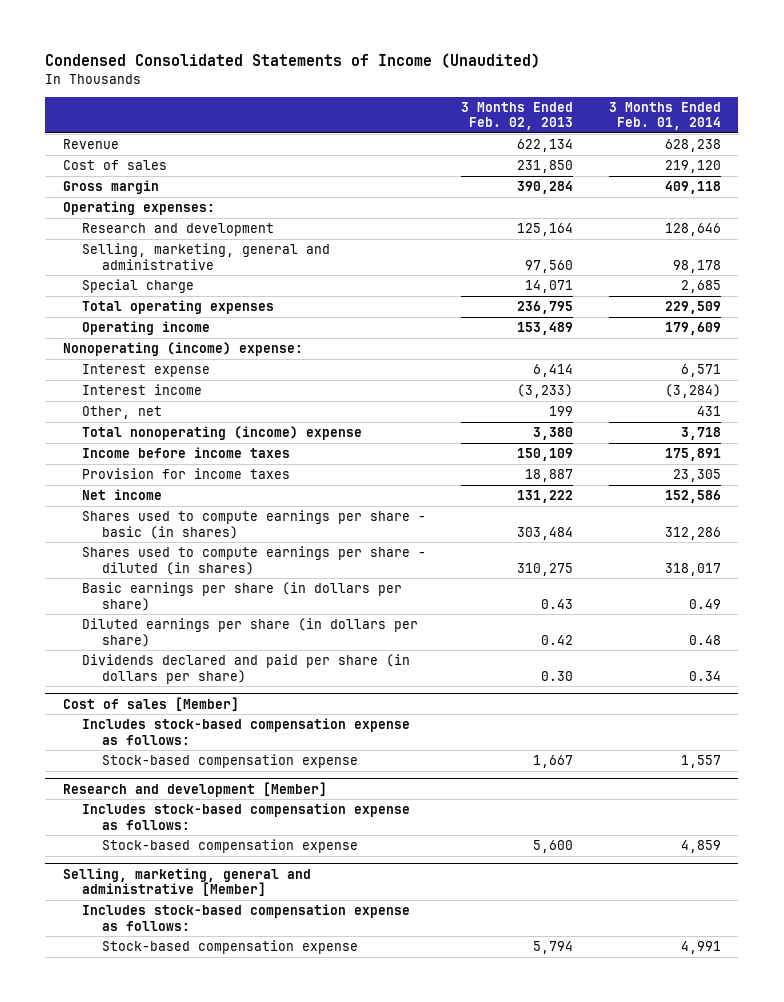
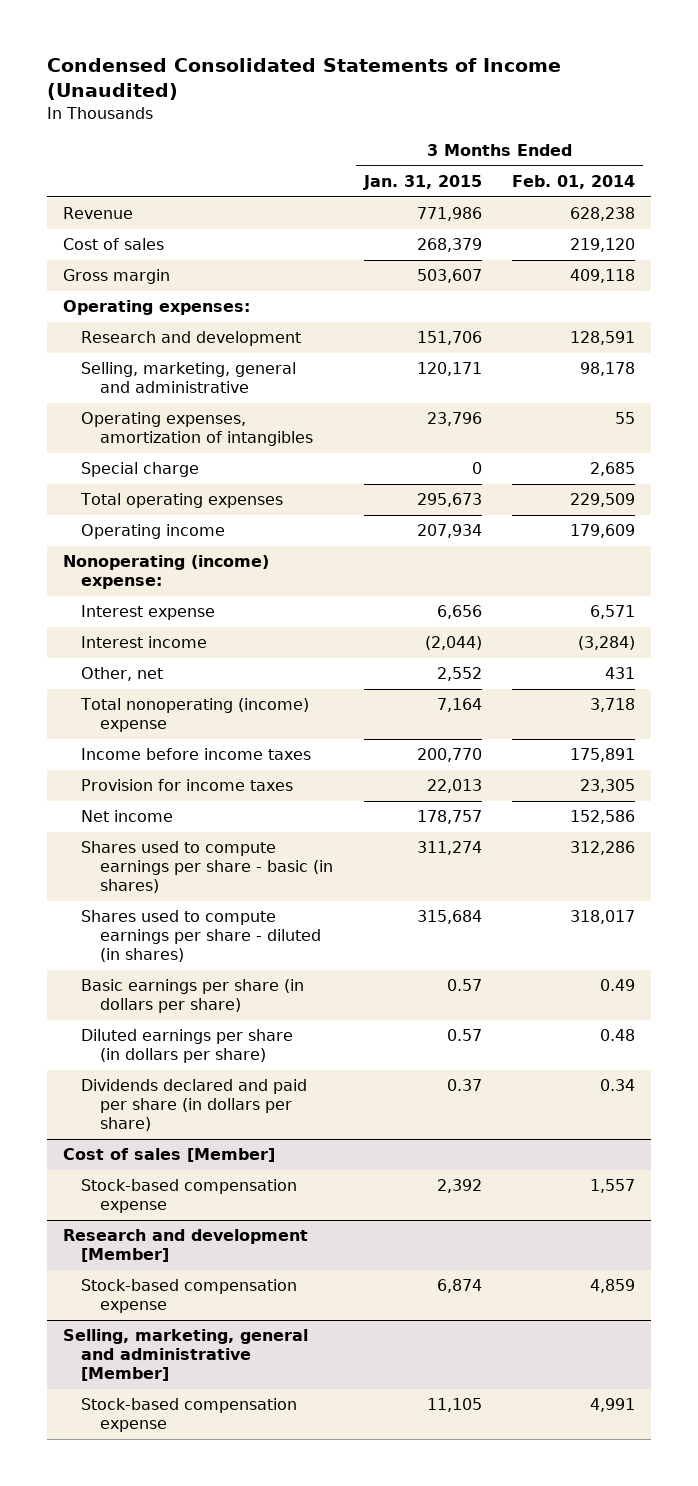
[461,101,574,131] 3 Months Ended Feb. 02, 2013 -> none
none -> [362,175,482,191] Jan. 31, 2015
[664,223,721,237] 128,646 -> [570,331,636,346] 128,591
none -> [81,412,313,447] Operating expenses, amortization of intangibles
[82,718,411,745] Includes stock-based compensation expense as follows: -> none
[82,803,411,830] Includes stock-based compensation expense as follows: -> none
[82,904,411,931] Includes stock-based compensation expense as follows: -> none

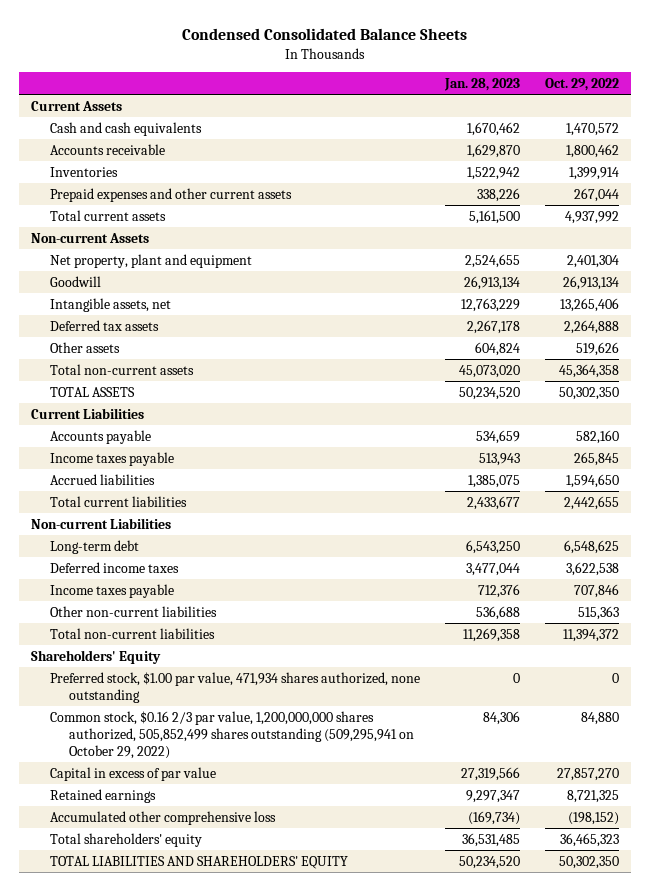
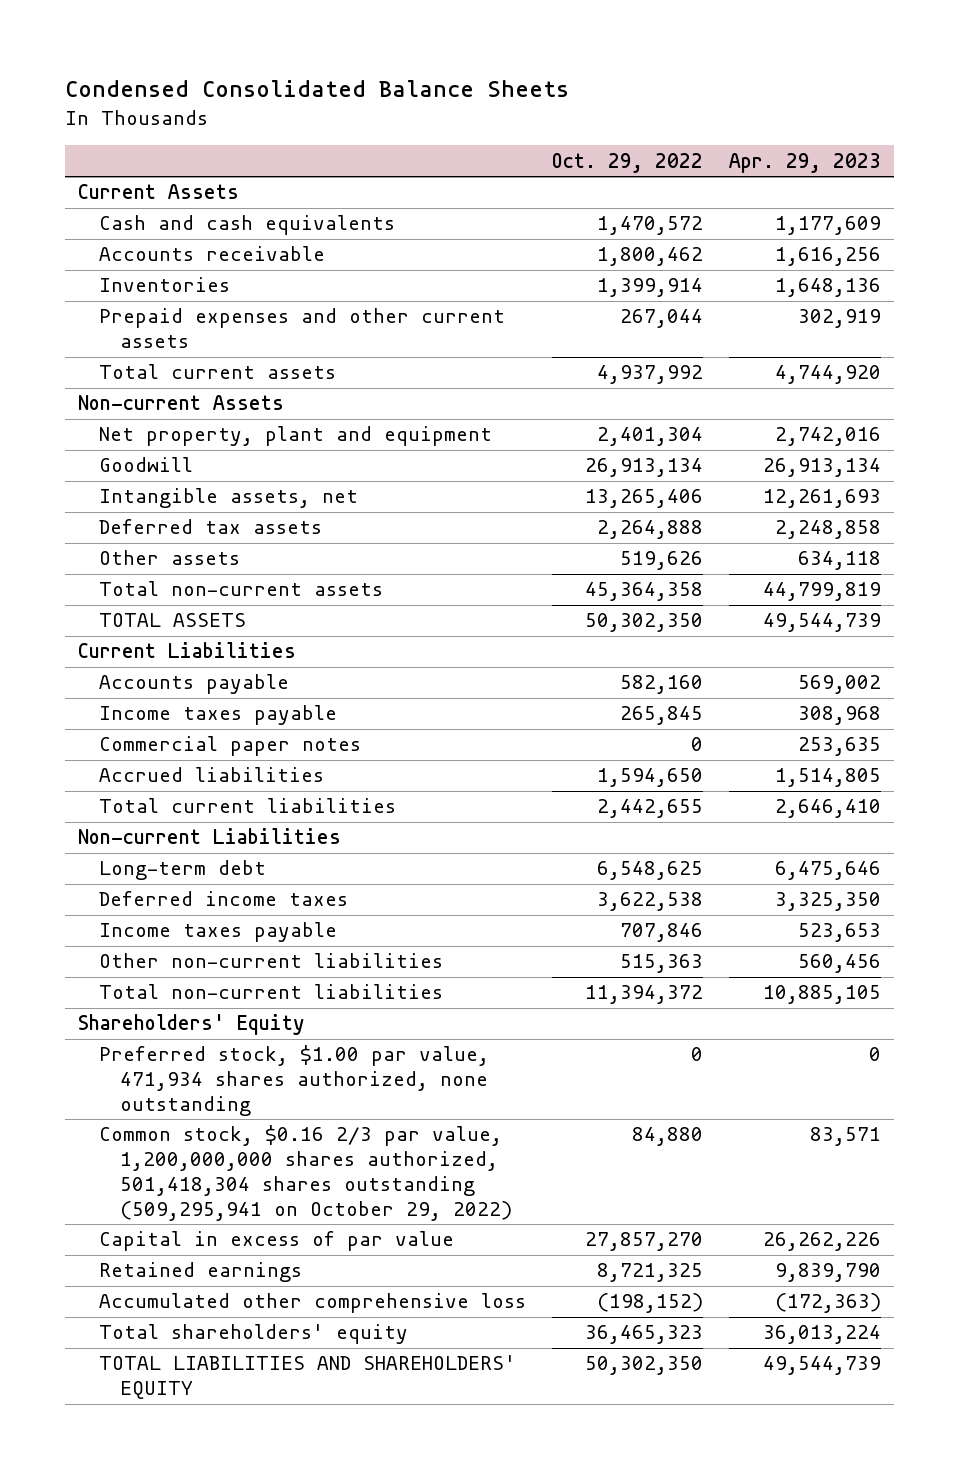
[444,77,521,91] Jan. 28, 2023 -> none
none -> [728,152,881,173] Apr. 29, 2023
none -> [99,736,362,757] Commercial paper notes
[50,710,415,760] Common stock, $0.16 2/3 par value, 1,200,000,000 shares authorized, 505,852,499 shares outstanding (509,295,941 on October 29, 2022) -> [99,1125,513,1221] Common stock, $0.16 2/3 par value, 1,200,000,000 shares authorized, 501,418,304 shares outstanding (509,295,941 on October 29, 2022)

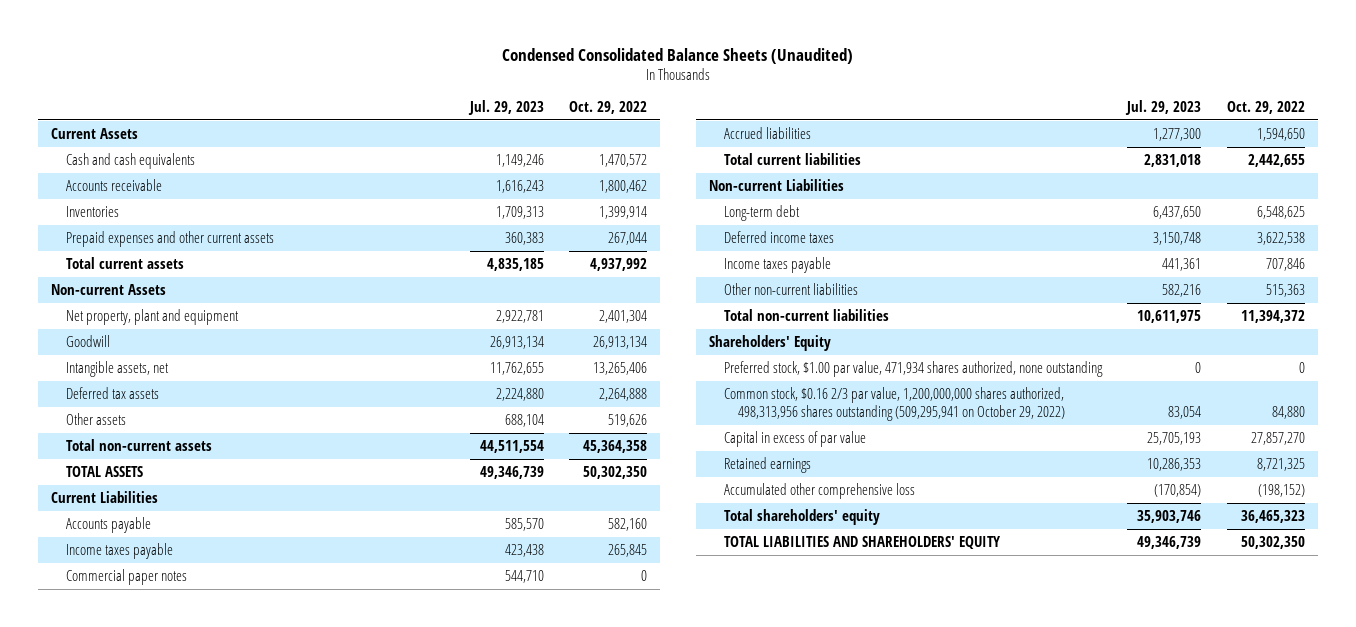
[65,80,570,98] Condensed Consolidated Balance Sheets -> [502,47,854,64] Condensed Consolidated Balance Sheets (Unaudited)
[728,152,881,173] Apr. 29, 2023 -> none
none -> [467,100,544,116] Jul. 29, 2023
[99,1125,513,1221] Common stock, $0.16 2/3 par value, 1,200,000,000 shares authorized, 501,418,304 shares outstanding (509,295,941 on October 29, 2022) -> [723,386,1066,421] Common stock, $0.16 2/3 par value, 1,200,000,000 shares authorized, 498,313,956 shares outstanding (509,295,941 on October 29, 2022)

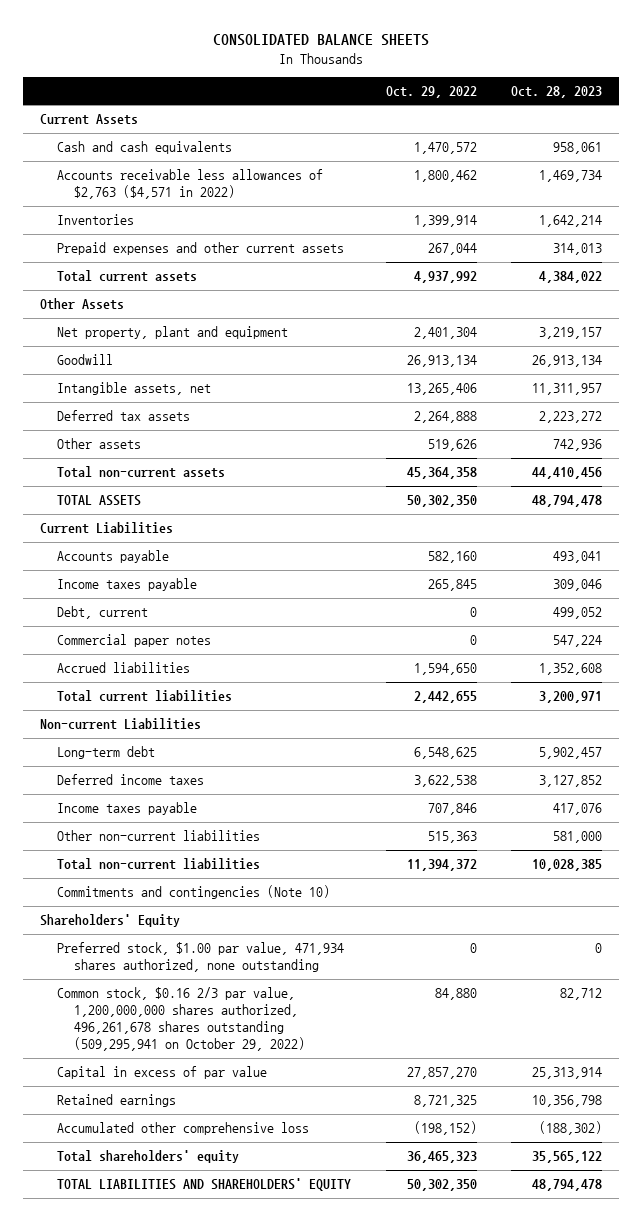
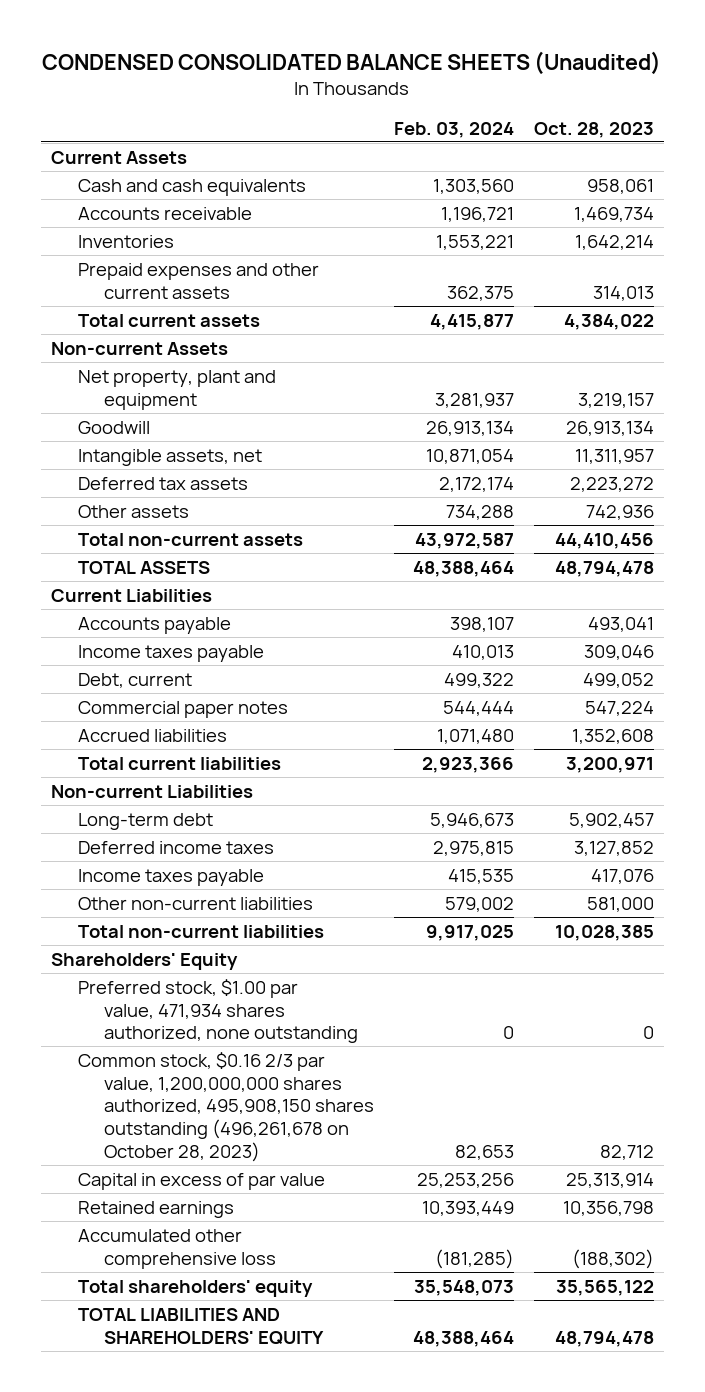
[213,34,430,47] CONSOLIDATED BALANCE SHEETS -> [42,50,662,75] CONDENSED CONSOLIDATED BALANCE SHEETS (Unaudited)
[385,85,477,98] Oct. 29, 2022 -> none
none -> [394,121,515,138] Feb. 03, 2024
[57,169,324,200] Accounts receivable less allowances of $2,763 ($4,571 in 2022) -> [77,206,252,220] Accounts receivable
[40,298,125,311] Other Assets -> [50,341,228,355] Non-current Assets
[57,885,331,900] Commitments and contingencies (Note 10) -> none
[57,987,306,1052] Common stock, $0.16 2/3 par value, 1,200,000,000 shares authorized, 496,261,678 shares outstanding (509,295,941 on October 29, 2022) -> [77,1051,375,1162] Common stock, $0.16 2/3 par value, 1,200,000,000 shares authorized, 495,908,150 shares outstanding (496,261,678 on October 28, 2023)

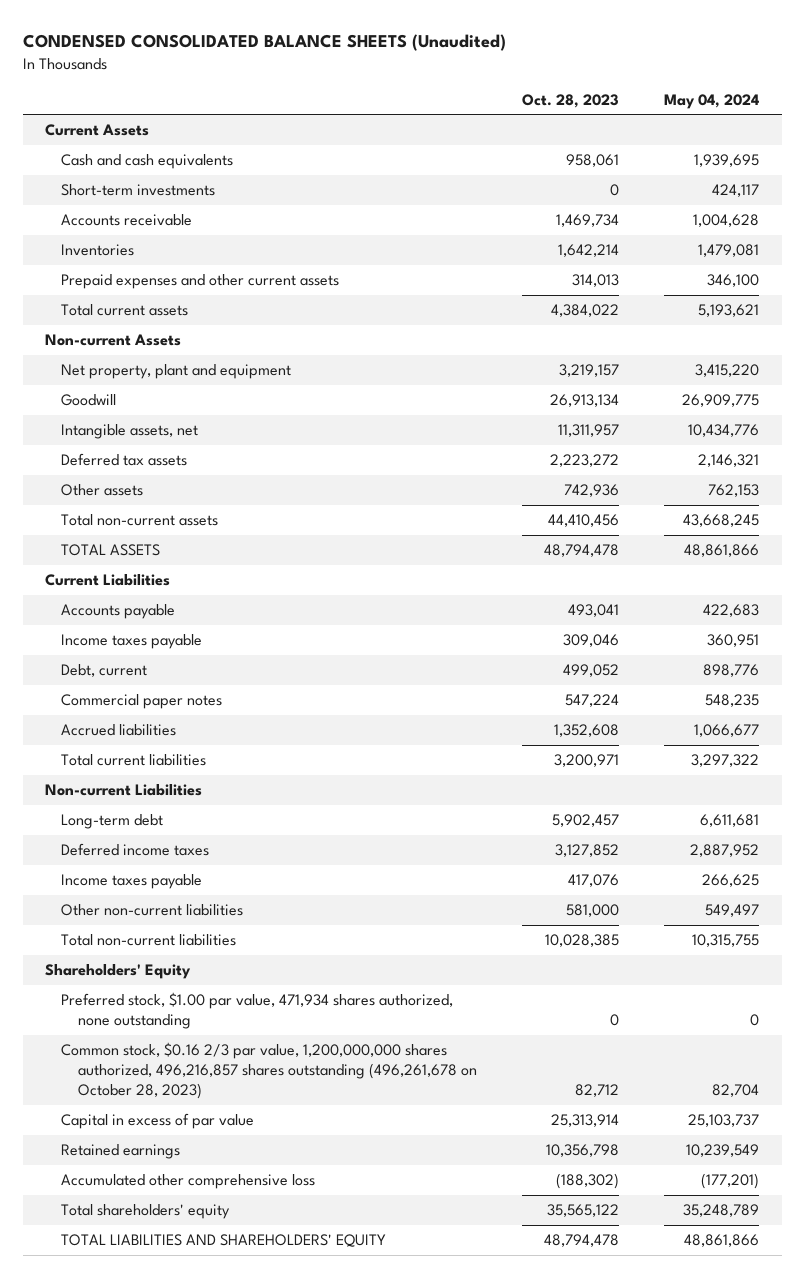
[394,121,515,138] Feb. 03, 2024 -> none
none -> [664,93,760,109] May 04, 2024
none -> [61,184,216,197] Short-term investments
[77,1051,375,1162] Common stock, $0.16 2/3 par value, 1,200,000,000 shares authorized, 495,908,150 shares outstanding (496,261,678 on October 28, 2023) -> [61,1042,477,1100] Common stock, $0.16 2/3 par value, 1,200,000,000 shares authorized, 496,216,857 shares outstanding (496,261,678 on October 28, 2023)

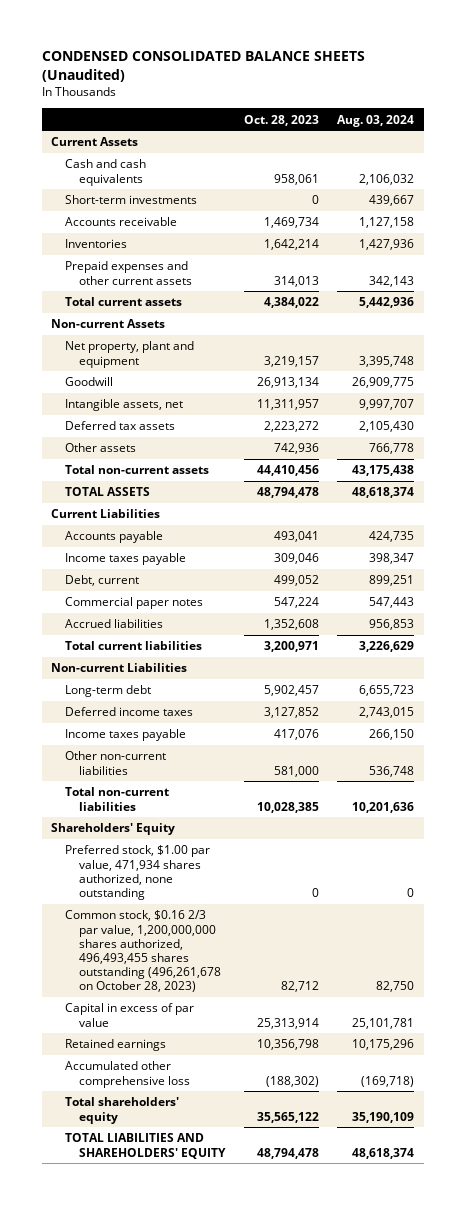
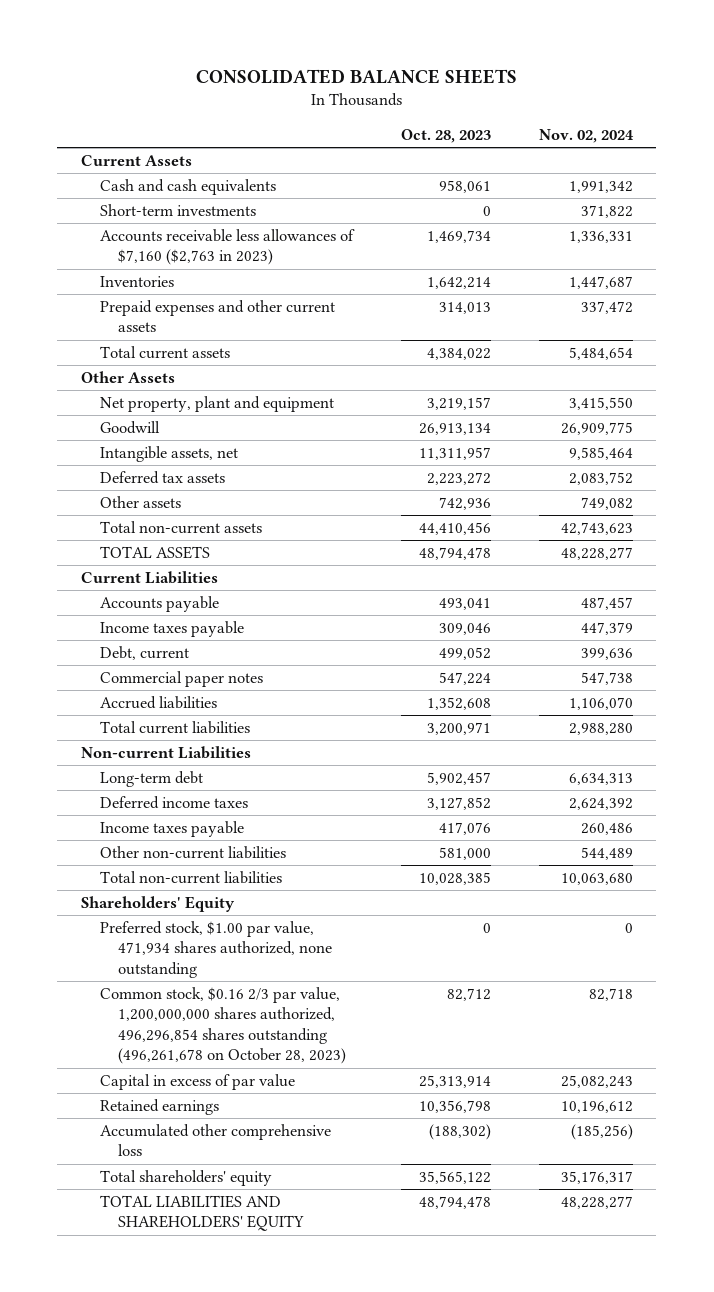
[41,50,365,82] CONDENSED CONSOLIDATED BALANCE SHEETS (Unaudited) -> [195,68,517,84] CONSOLIDATED BALANCE SHEETS
[337,114,415,127] Aug. 03, 2024 -> none
none -> [538,128,634,143] Nov. 02, 2024
[65,217,178,227] Accounts receivable -> [99,228,355,266] Accounts receivable less allowances of $7,160 ($2,763 in 2023)
[51,319,166,329] Non-current Assets -> [81,370,176,383] Other Assets
[65,910,222,993] Common stock, $0.16 2/3 par value, 1,200,000,000 shares authorized, 496,493,455 shares outstanding (496,261,678 on October 28, 2023) -> [99,986,347,1065] Common stock, $0.16 2/3 par value, 1,200,000,000 shares authorized, 496,296,854 shares outstanding (496,261,678 on October 28, 2023)

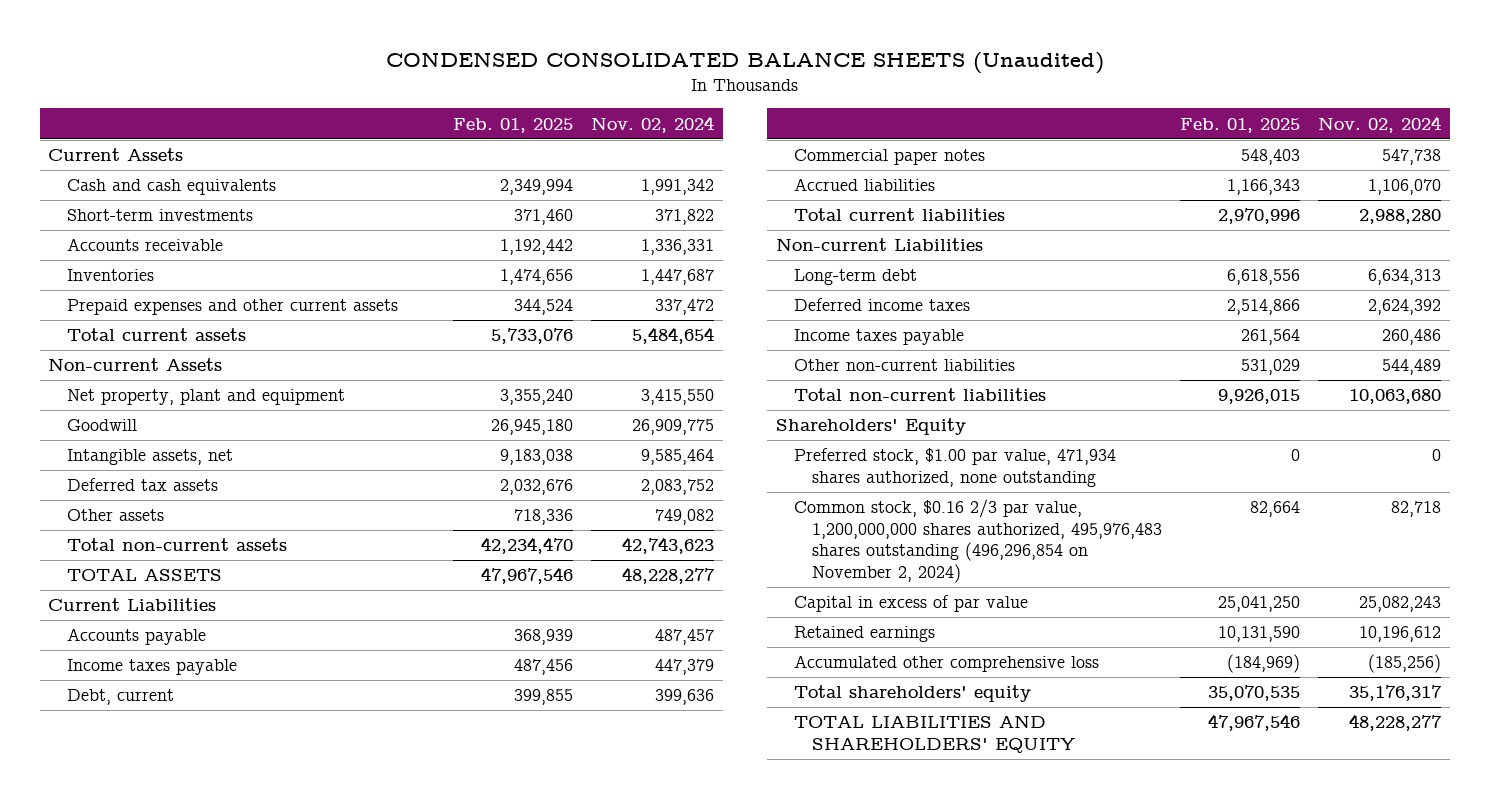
[195,68,517,84] CONSOLIDATED BALANCE SHEETS -> [385,51,1104,74] CONDENSED CONSOLIDATED BALANCE SHEETS (Unaudited)
[400,128,491,143] Oct. 28, 2023 -> none
none -> [452,117,573,133] Feb. 01, 2025
[99,228,355,266] Accounts receivable less allowances of $7,160 ($2,763 in 2023) -> [66,238,223,252] Accounts receivable
[81,370,176,383] Other Assets -> [48,358,223,372] Non-current Assets
[99,986,347,1065] Common stock, $0.16 2/3 par value, 1,200,000,000 shares authorized, 496,296,854 shares outstanding (496,261,678 on October 28, 2023) -> [793,499,1163,583] Common stock, $0.16 2/3 par value, 1,200,000,000 shares authorized, 495,976,483 shares outstanding (496,296,854 on November 2, 2024)

